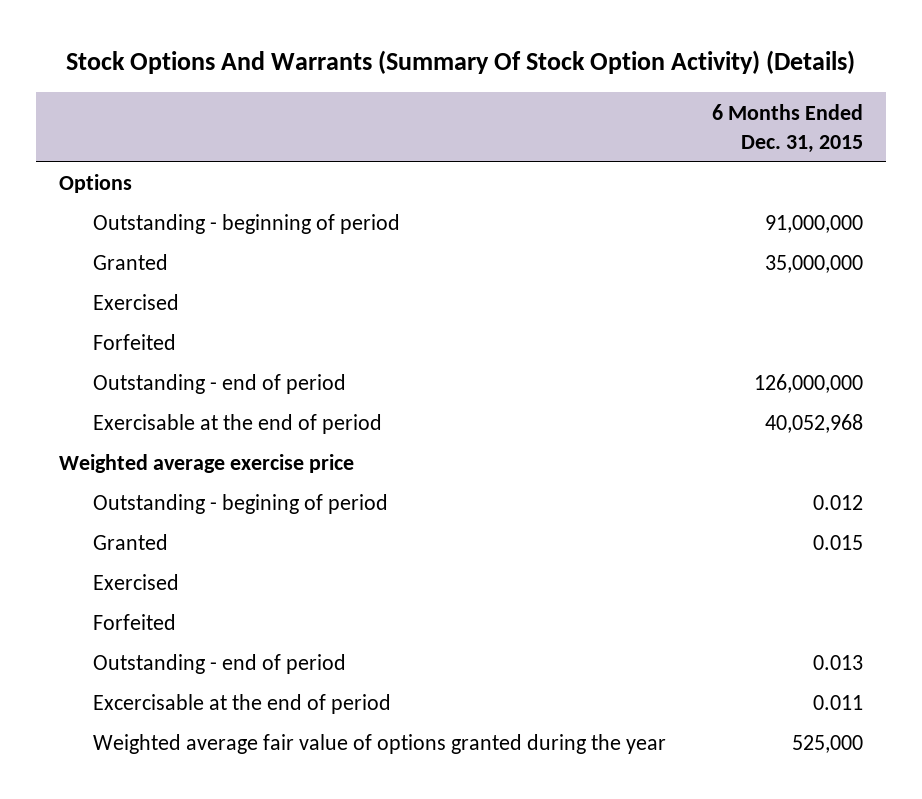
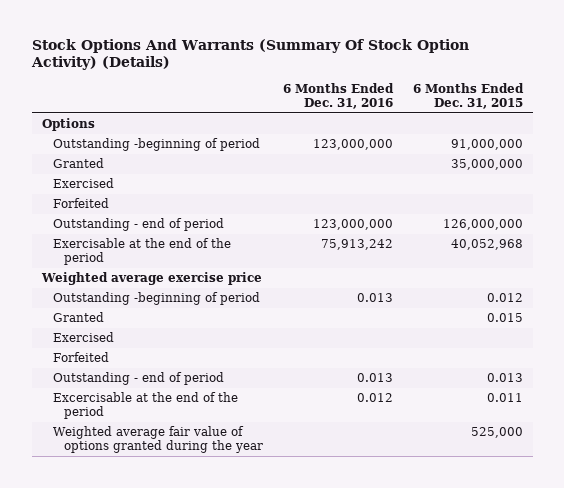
none -> [282,83,394,109] 6 Months Ended Dec. 31, 2016
[93,214,401,235] Outstanding - beginning of period -> [52,138,260,152] Outstanding -beginning of period
[93,414,383,435] Exercisable at the end of period -> [52,238,231,265] Exercisable at the end of the period
[93,494,389,515] Outstanding - begining of period -> [52,292,260,306] Outstanding -beginning of period
[93,694,392,715] Excercisable at the end of period -> [52,392,238,419] Excercisable at the end of the period

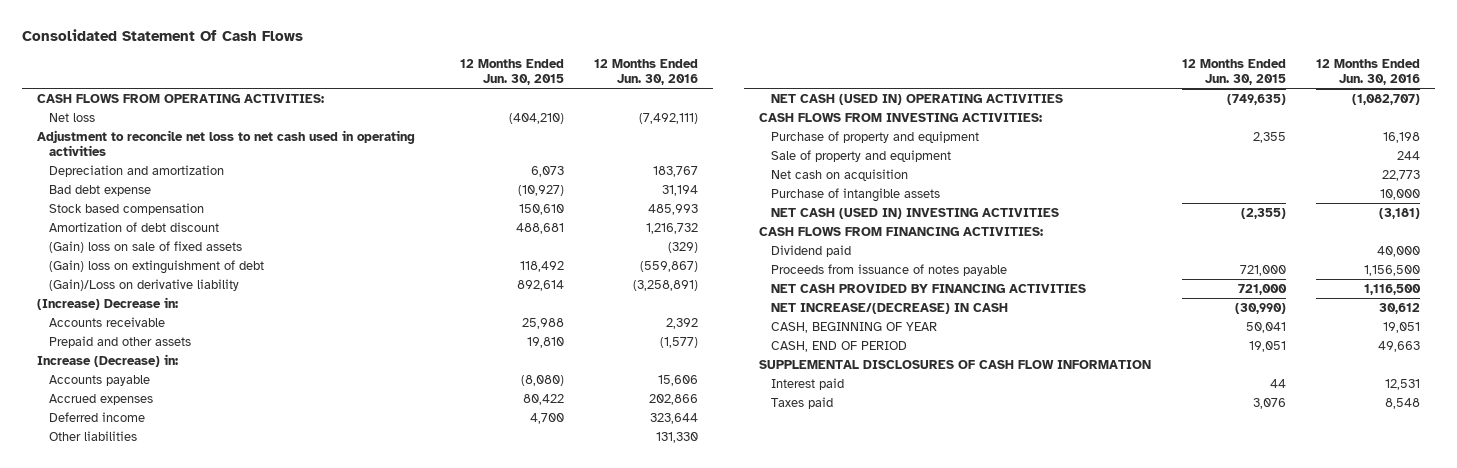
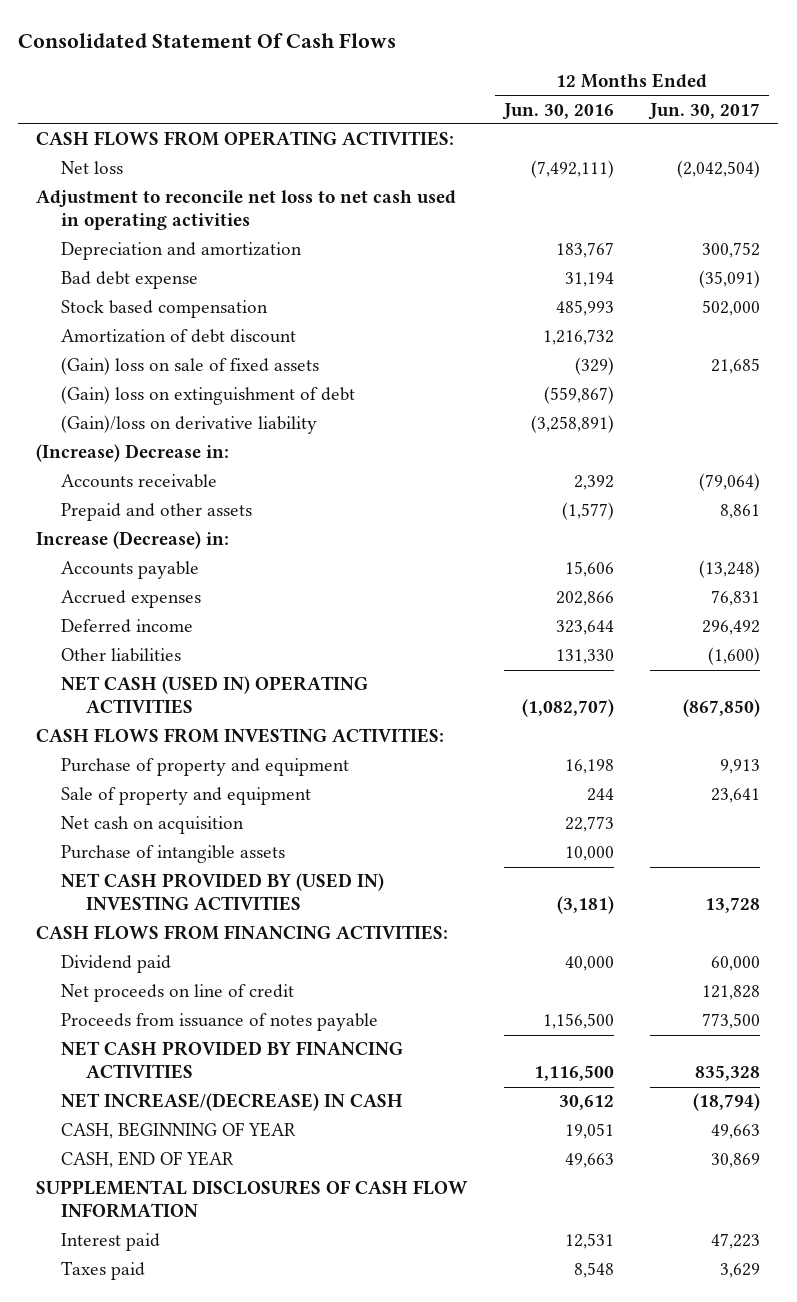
[459,58,564,85] 12 Months Ended Jun. 30, 2015 -> none
none -> [648,102,761,120] Jun. 30, 2017
[48,278,239,291] (Gain)/Loss on derivative liability -> [61,415,318,435] (Gain)/loss on derivative liability
[771,207,1060,219] NET CASH (USED IN) INVESTING ACTIVITIES -> [61,873,385,912] NET CASH PROVIDED BY (USED IN) INVESTING ACTIVITIES
none -> [61,984,295,1003] Net proceeds on line of credit
[771,340,908,352] CASH, END OF PERIOD -> [61,1151,235,1169] CASH, END OF YEAR

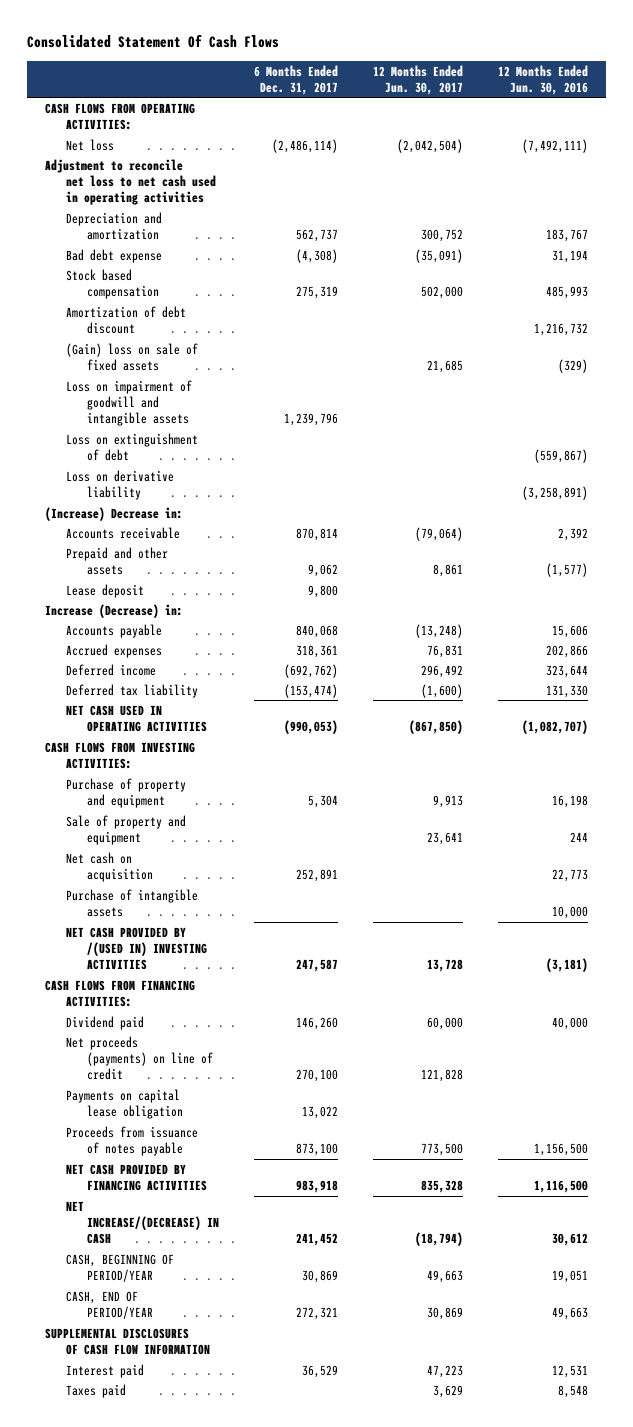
none -> [253,64,338,95] 6 Months Ended Dec. 31, 2017
none -> [65,379,192,427] Loss on impairment of goodwill and intangible assets
[61,386,356,406] (Gain) loss on extinguishment of debt -> [65,432,198,461] Loss on extinguishment of debt
[61,415,318,435] (Gain)/loss on derivative liability -> [65,469,174,500] Loss on derivative liability
none -> [65,583,144,598] Lease deposit
[61,648,182,663] Other liabilities -> [65,683,198,698] Deferred tax liability
[61,676,369,715] NET CASH (USED IN) OPERATING ACTIVITIES -> [65,704,207,732] NET CASH USED IN OPERATING ACTIVITIES
[61,873,385,912] NET CASH PROVIDED BY (USED IN) INVESTING ACTIVITIES -> [65,926,207,971] NET CASH PROVIDED BY /(USED IN) INVESTING ACTIVITIES
[61,984,295,1003] Net proceeds on line of credit -> [65,1035,213,1081] Net proceeds (payments) on line of credit
none -> [65,1088,183,1119] Payments on capital lease obligation
[61,1122,297,1140] CASH, BEGINNING OF YEAR -> [65,1253,174,1282] CASH, BEGINNING OF PERIOD/YEAR
[61,1151,235,1169] CASH, END OF YEAR -> [65,1290,153,1319] CASH, END OF PERIOD/YEAR

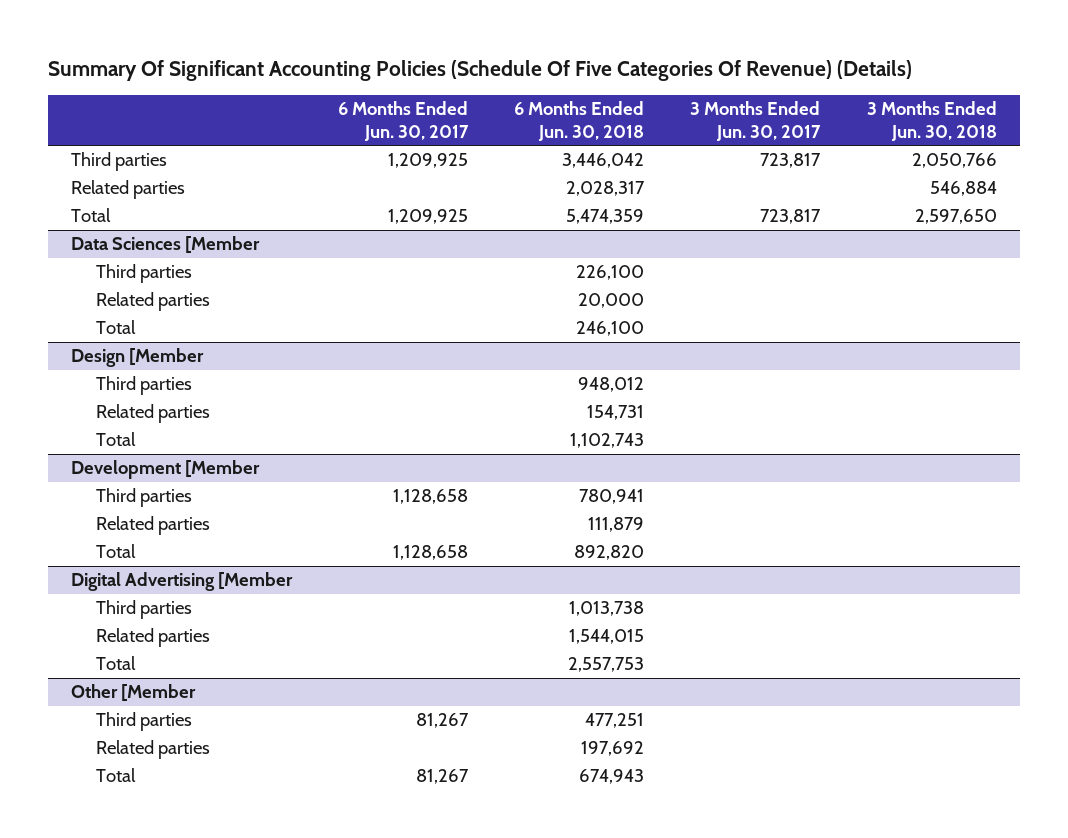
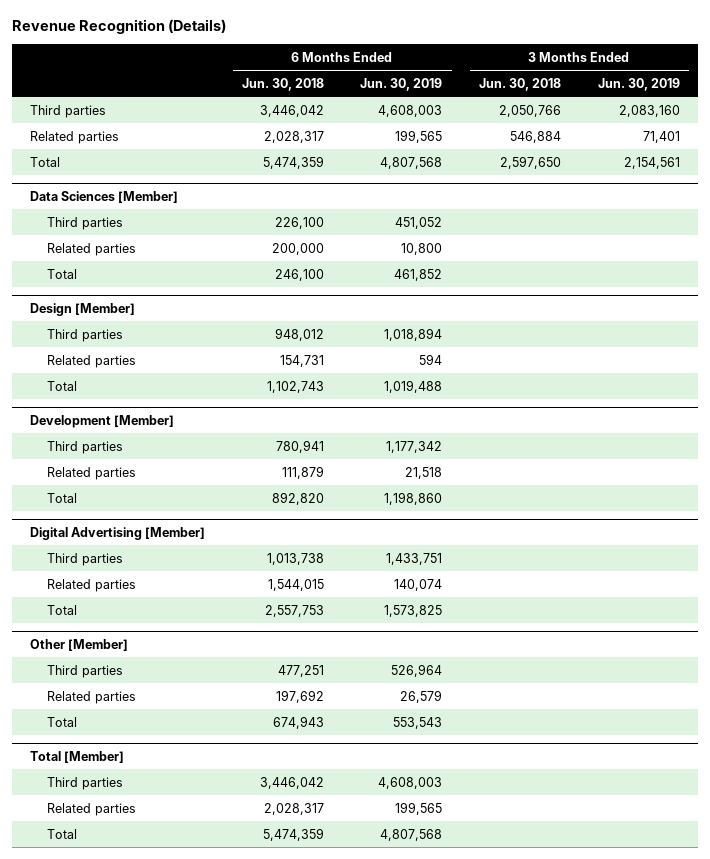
[47,60,912,82] Summary Of Significant Accounting Policies (Schedule Of Five Categories Of Revenue) (Details) -> [11,19,226,35] Revenue Recognition (Details)
[338,101,470,141] 6 Months Ended Jun. 30, 2017 -> none
[690,101,822,141] 3 Months Ended Jun. 30, 2017 -> none
none -> [360,77,443,91] Jun. 30, 2019
none -> [597,77,680,91] Jun. 30, 2019
[70,236,260,254] Data Sciences [Member -> [30,190,179,203] Data Sciences [Member]
[578,293,645,309] 20,000 -> [271,242,324,255] 200,000
[70,348,204,368] Design [Member -> [30,302,136,316] Design [Member]
[70,460,260,480] Development [Member -> [30,414,175,428] Development [Member]
[70,572,293,592] Digital Advertising [Member -> [30,526,206,540] Digital Advertising [Member]
[70,684,196,702] Other [Member -> [30,638,129,651] Other [Member]
none -> [30,750,125,763] Total [Member]
none -> [46,776,123,790] Third parties
none -> [46,802,136,816] Related parties
none -> [46,828,77,839] Total

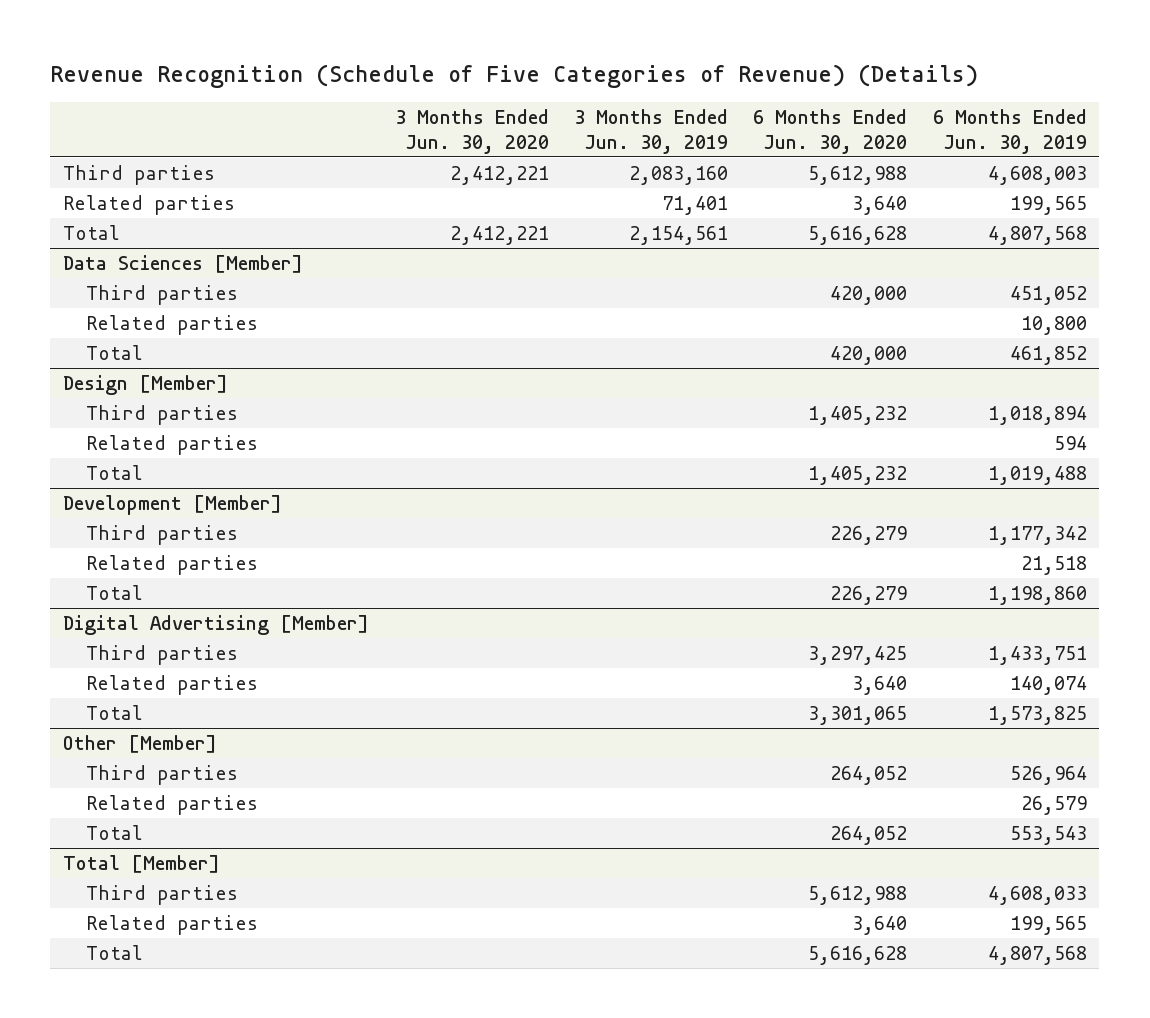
[11,19,226,35] Revenue Recognition (Details) -> [50,63,979,88] Revenue Recognition (Schedule of Five Categories of Revenue) (Details)
[241,77,324,91] Jun. 30, 2018 -> none
[479,77,562,91] Jun. 30, 2018 -> none
none -> [394,108,549,154] 3 Months Ended Jun. 30, 2020
none -> [753,108,908,154] 6 Months Ended Jun. 30, 2020
[378,776,443,789] 4,608,003 -> [987,886,1087,906] 4,608,033

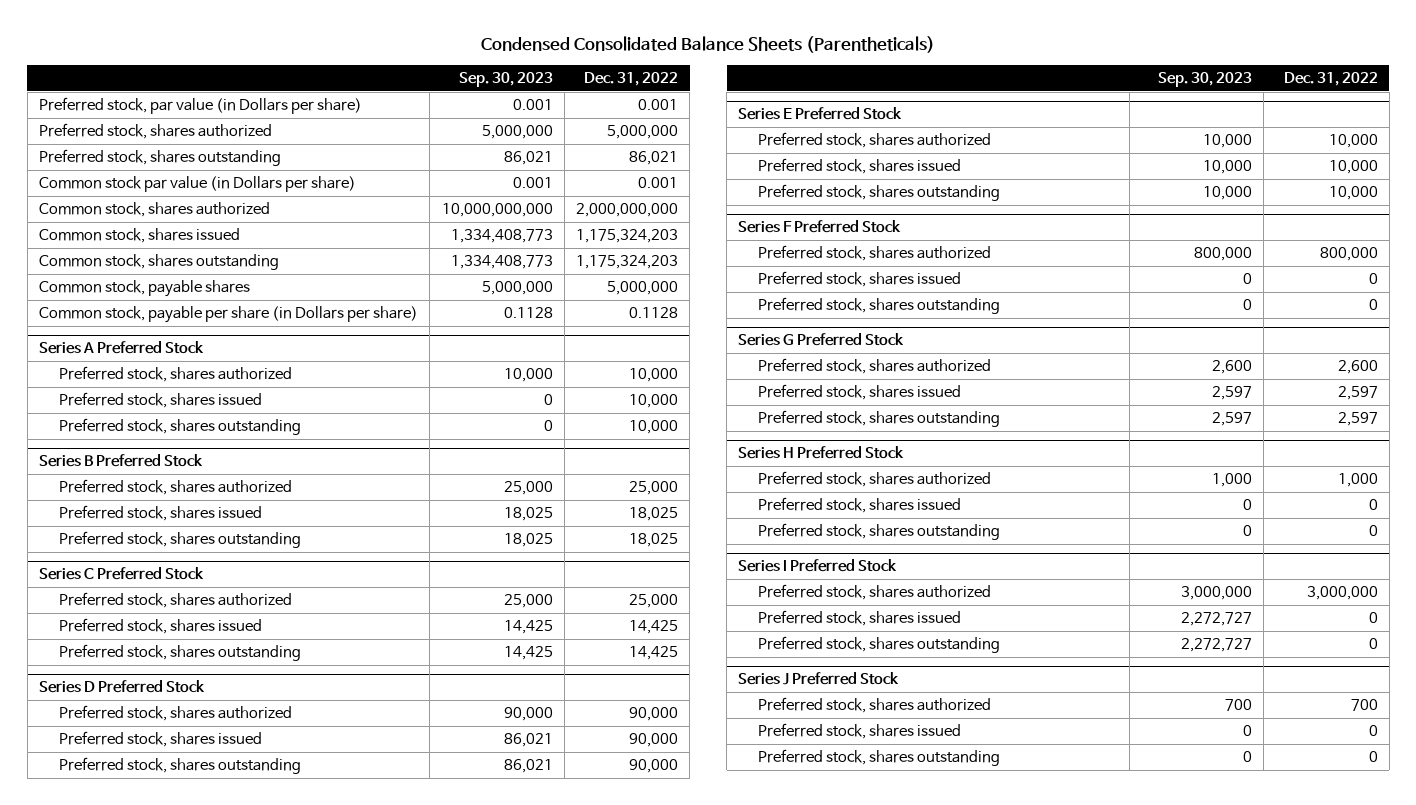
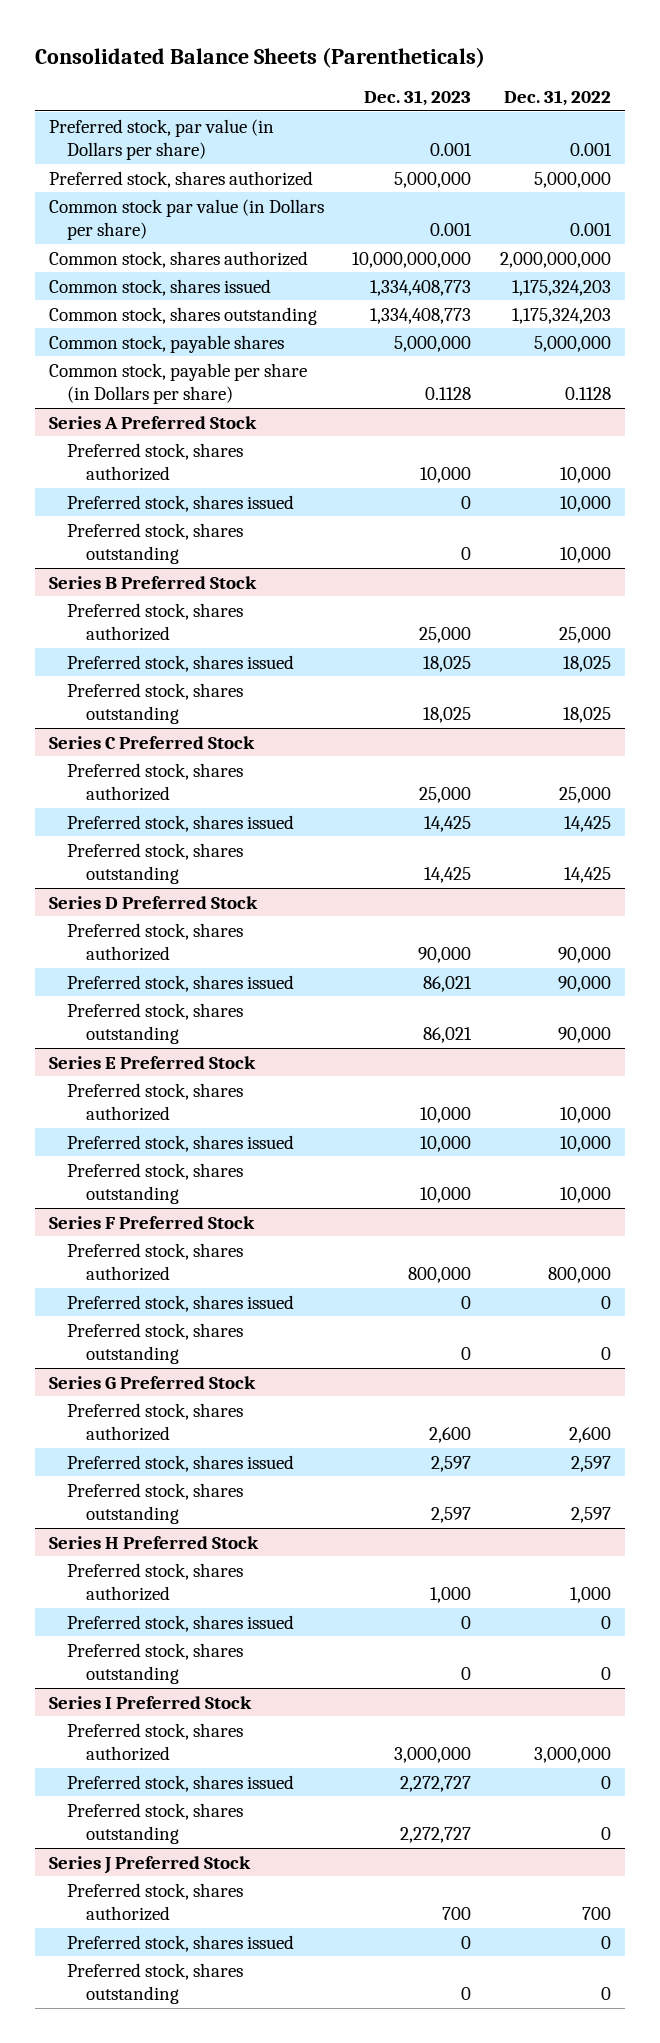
[481,36,936,54] Condensed Consolidated Balance Sheets (Parentheticals) -> [34,46,485,68] Consolidated Balance Sheets (Parentheticals)
[458,71,553,87] Sep. 30, 2023 -> none
none -> [364,89,472,106] Dec. 31, 2023
[38,149,281,167] Preferred stock, shares outstanding -> none

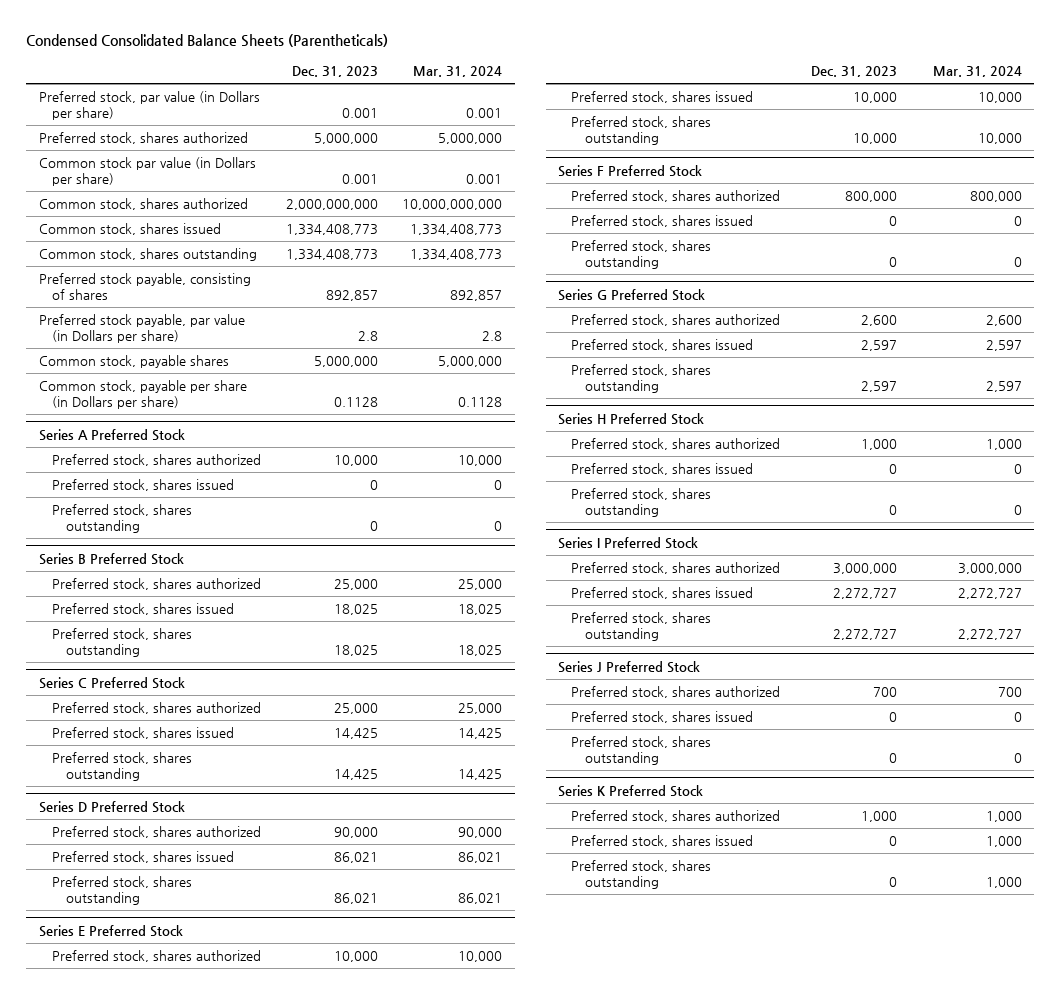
[34,46,485,68] Consolidated Balance Sheets (Parentheticals) -> [26,34,389,48] Condensed Consolidated Balance Sheets (Parentheticals)
[503,89,611,106] Dec. 31, 2022 -> none
none -> [413,65,503,77] Mar. 31, 2024
[352,251,472,268] 10,000,000,000 -> [285,198,378,210] 2,000,000,000
none -> [38,272,251,300] Preferred stock payable, consisting of shares
none -> [38,313,245,343] Preferred stock payable, par value (in Dollars per share)
none -> [557,784,703,797] Series K Preferred Stock
none -> [571,809,781,822] Preferred stock, shares authorized
none -> [571,834,754,847] Preferred stock, shares issued
none -> [571,859,712,889] Preferred stock, shares outstanding

